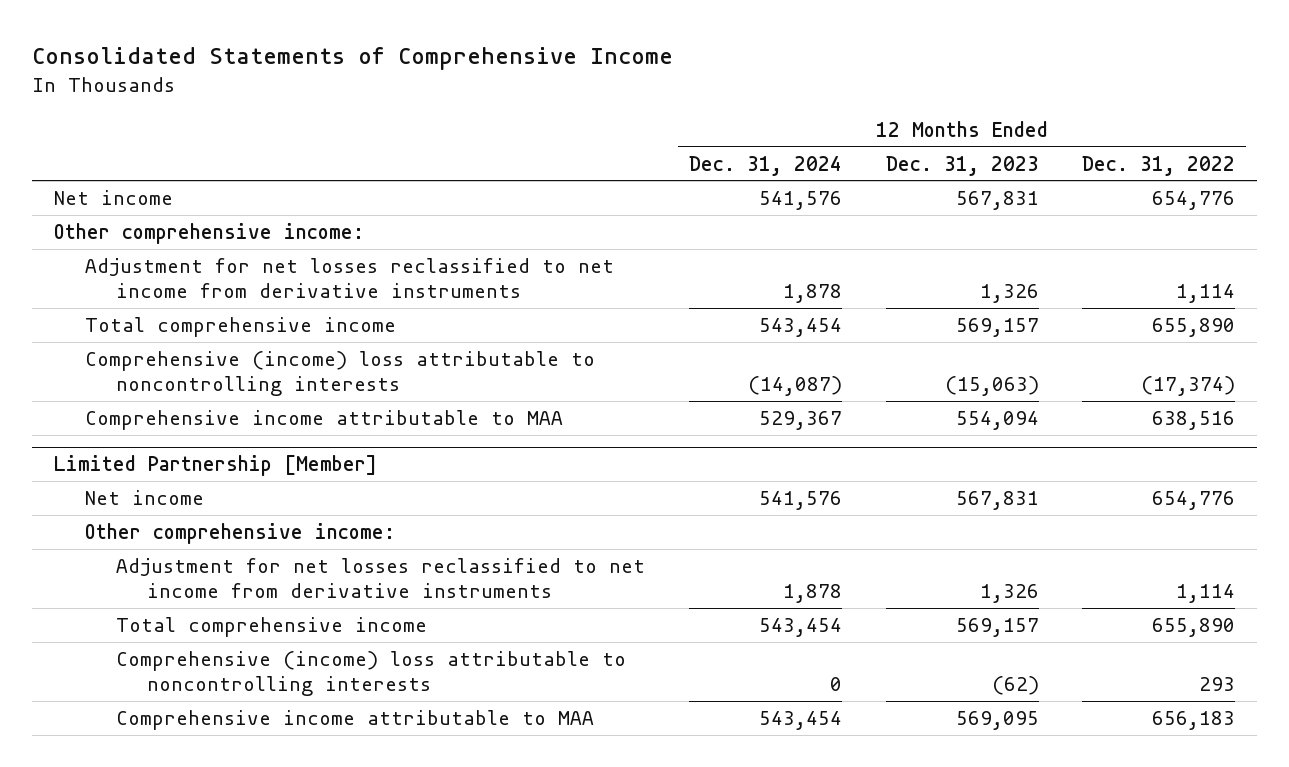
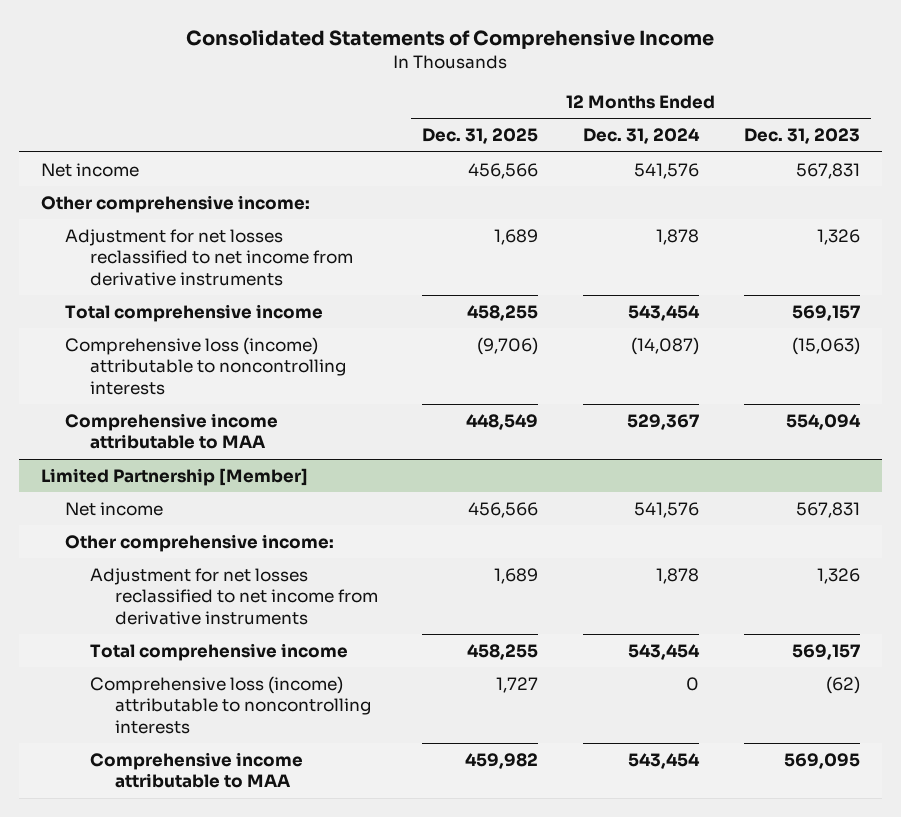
[1082,155,1236,176] Dec. 31, 2022 -> none
none -> [422,128,539,145] Dec. 31, 2025
[84,351,595,396] Comprehensive (income) loss attributable to noncontrolling interests -> [65,336,347,395] Comprehensive loss (income) attributable to noncontrolling interests
[116,651,627,696] Comprehensive (income) loss attributable to noncontrolling interests -> [90,675,371,734] Comprehensive loss (income) attributable to noncontrolling interests

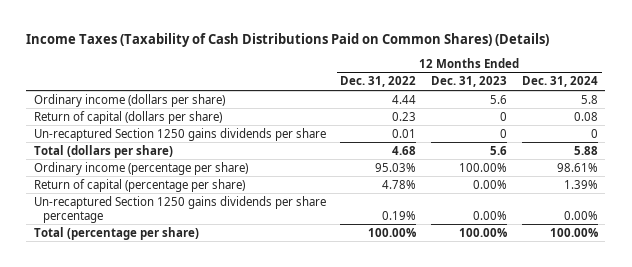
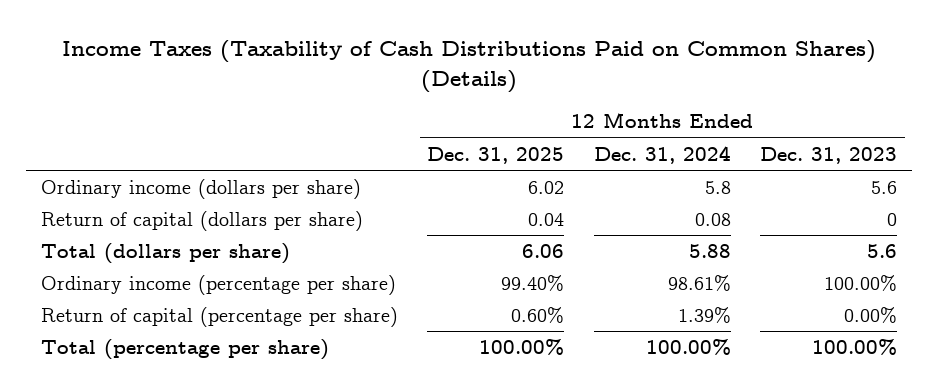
[340,76,417,88] Dec. 31, 2022 -> none
none -> [427,146,565,164] Dec. 31, 2025
[33,127,326,141] Un-recaptured Section 1250 gains dividends per share -> none
[33,195,326,223] Un-recaptured Section 1250 gains dividends per share percentage -> none

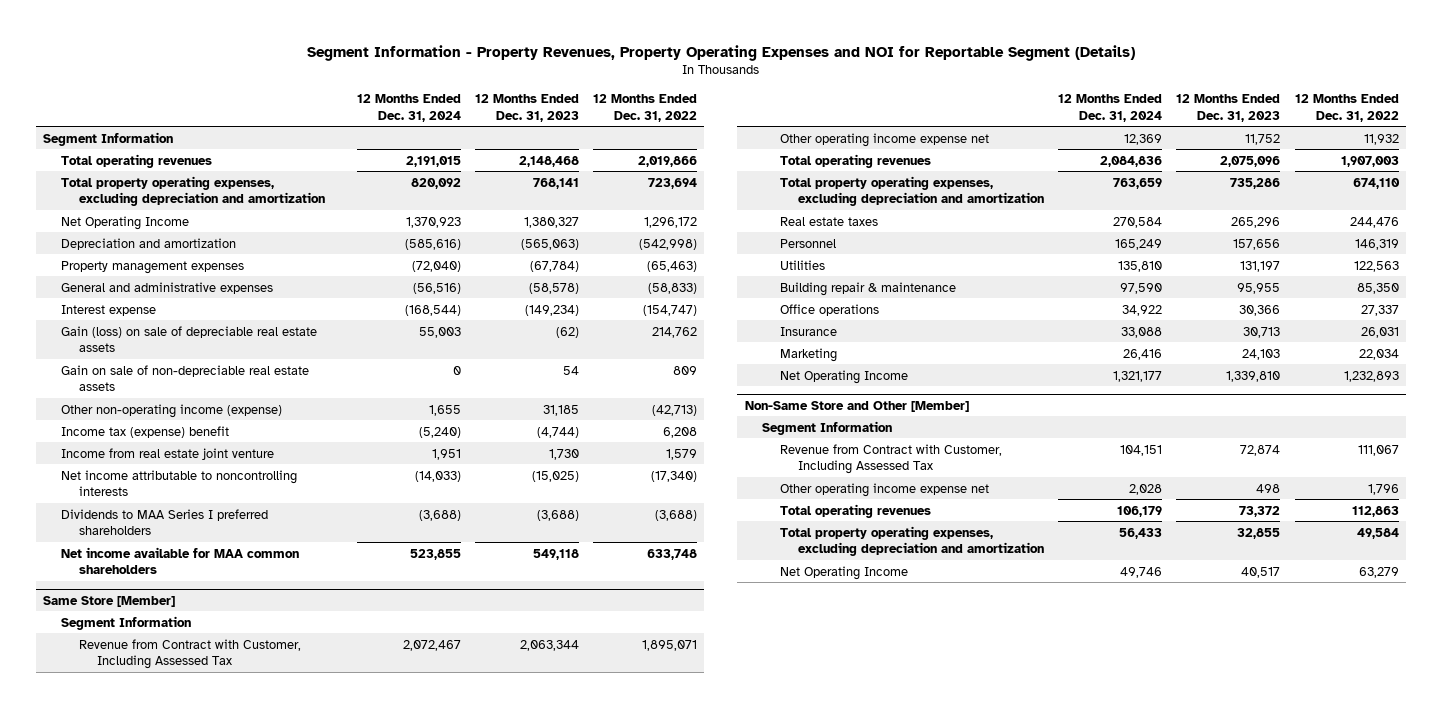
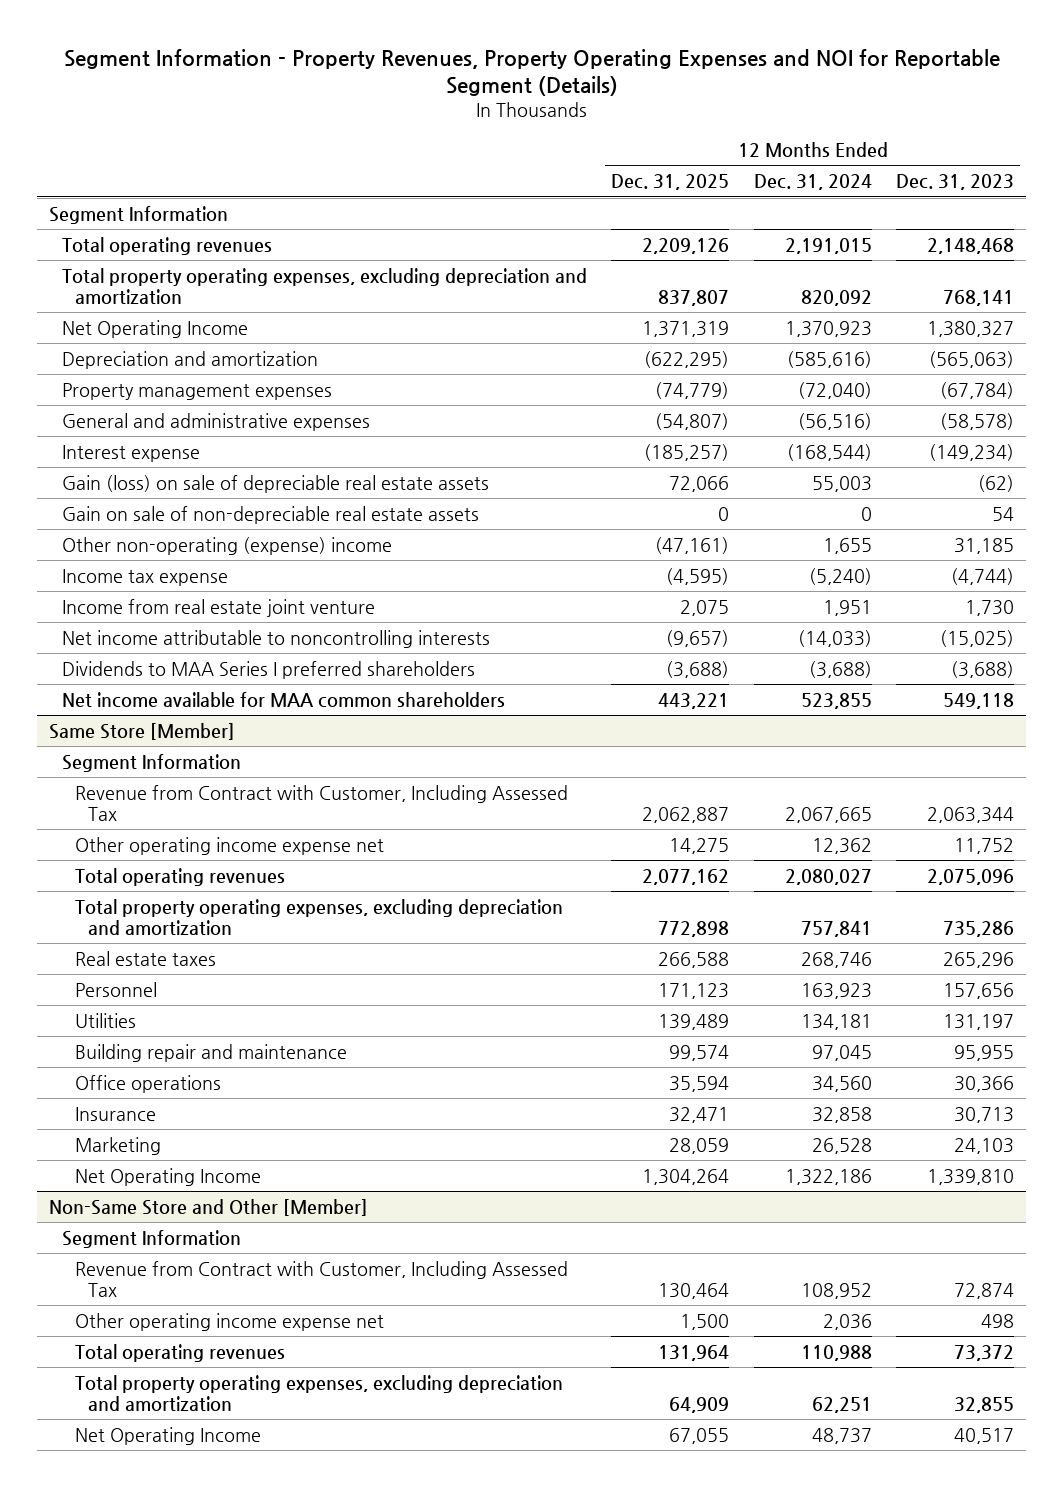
[593,94,698,122] 12 Months Ended Dec. 31, 2022 -> none
none -> [611,174,730,191] Dec. 31, 2025
[60,403,282,418] Other non-operating income (expense) -> [62,536,393,555] Other non-operating (expense) income
[60,425,229,438] Income tax (expense) benefit -> [62,568,229,586] Income tax expense
[402,639,461,651] 2,072,467 -> [784,807,872,824] 2,067,665
[1124,133,1163,145] 12,369 -> [811,837,872,854] 12,362
[1100,155,1163,167] 2,084,836 -> [784,868,872,885] 2,080,027
[1113,177,1163,189] 763,659 -> [800,921,872,938] 757,841
[1113,216,1163,228] 270,584 -> [800,951,872,968] 268,746
[1115,238,1163,250] 165,249 -> [800,982,872,999] 163,923
[1118,260,1163,272] 135,810 -> [800,1013,872,1030] 134,181
[780,281,957,296] Building repair & maintenance -> [75,1043,348,1062] Building repair and maintenance
[1120,282,1163,294] 97,590 -> [811,1044,872,1061] 97,045
[1122,304,1163,316] 34,922 -> [811,1075,872,1092] 34,560
[1121,326,1163,338] 33,088 -> [811,1106,872,1123] 32,858
[1123,348,1163,360] 26,416 -> [811,1137,872,1154] 26,528
[1113,370,1163,382] 1,321,177 -> [784,1168,872,1185] 1,322,186
[1120,444,1163,456] 104,151 -> [800,1283,872,1300] 108,952
[1129,483,1163,495] 2,028 -> [822,1313,872,1330] 2,036
[1117,505,1163,517] 106,179 -> [800,1344,872,1361] 110,988
[1119,527,1163,539] 56,433 -> [811,1397,872,1414] 62,251
[1120,566,1163,578] 49,746 -> [811,1427,872,1444] 48,737

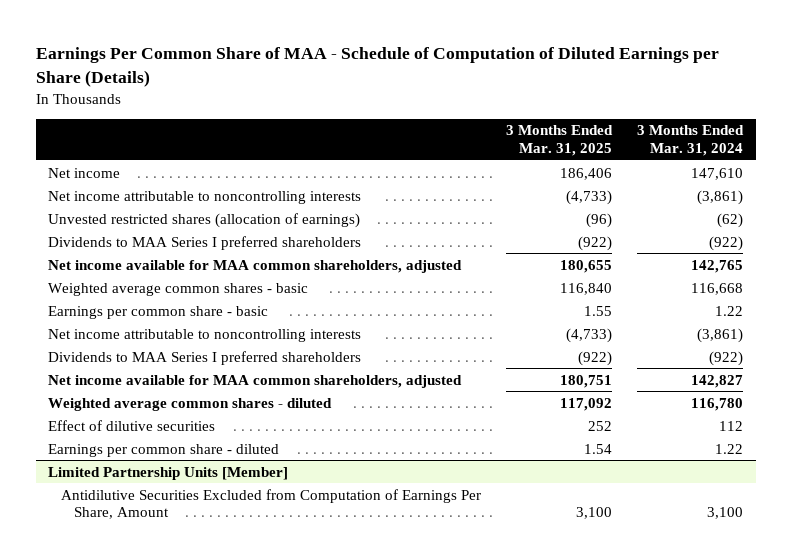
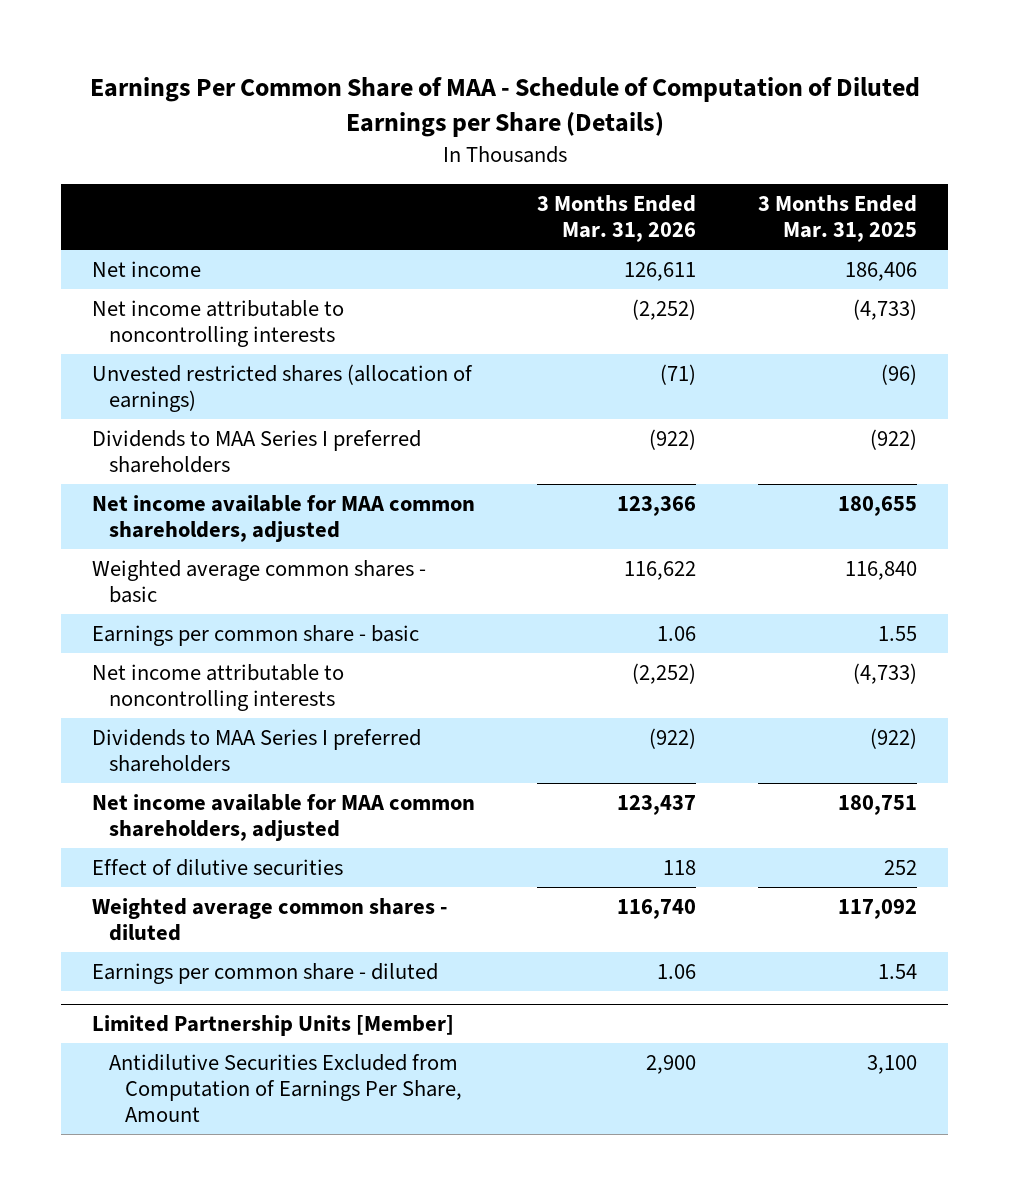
[637,125,745,157] 3 Months Ended Mar. 31, 2024 -> none
none -> [537,195,697,243] 3 Months Ended Mar. 31, 2026
[48,397,333,411] Weighted average common shares - diluted -> [92,898,448,942] Weighted average common shares - diluted

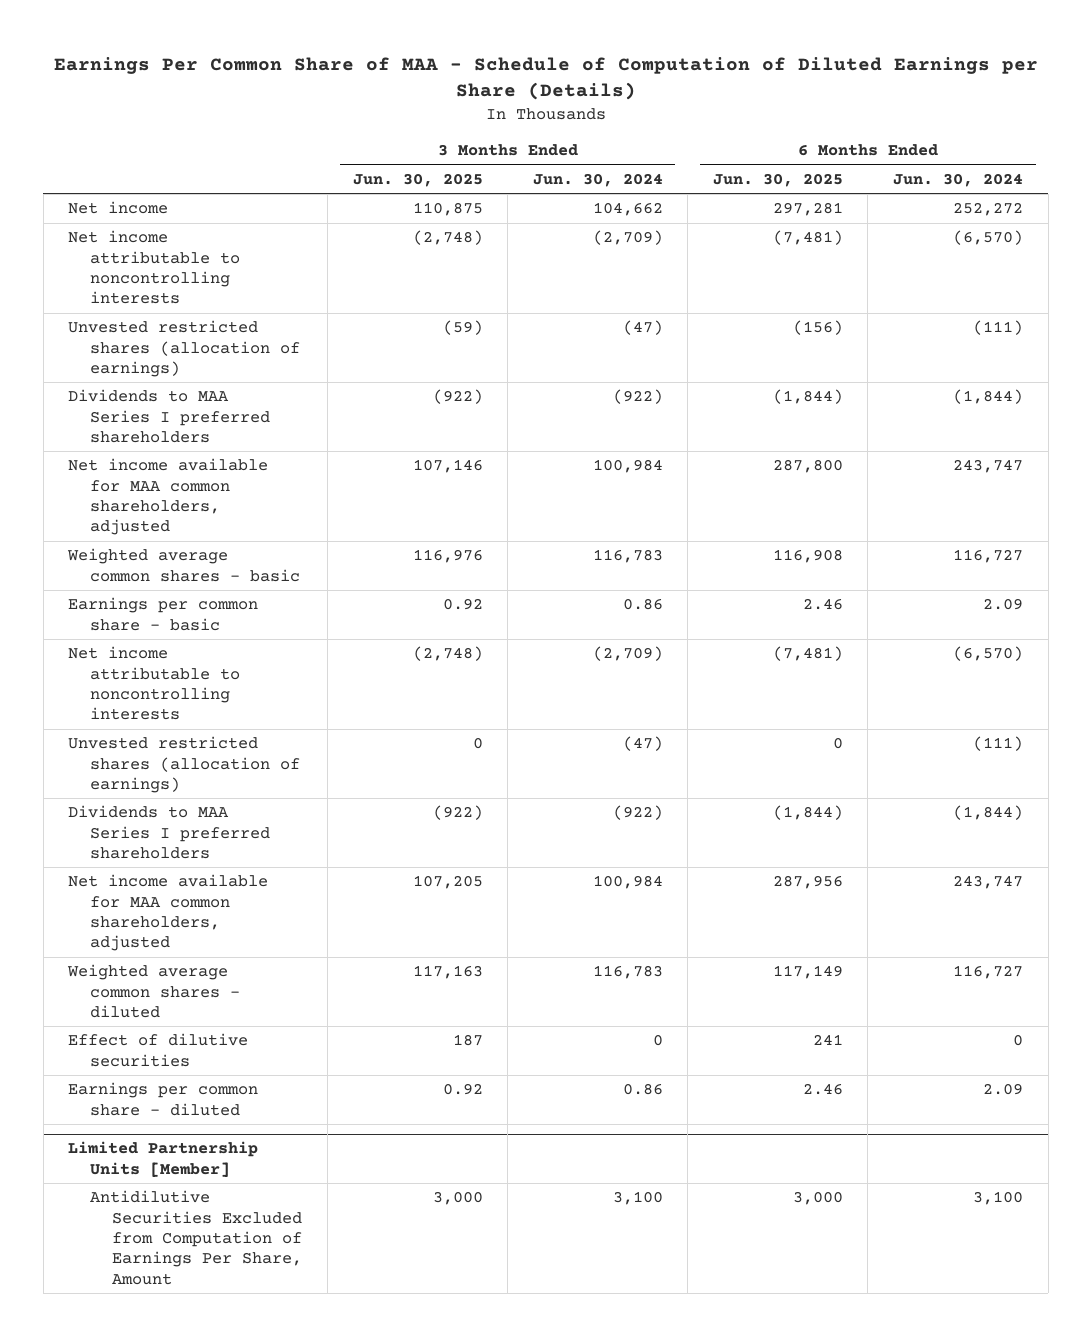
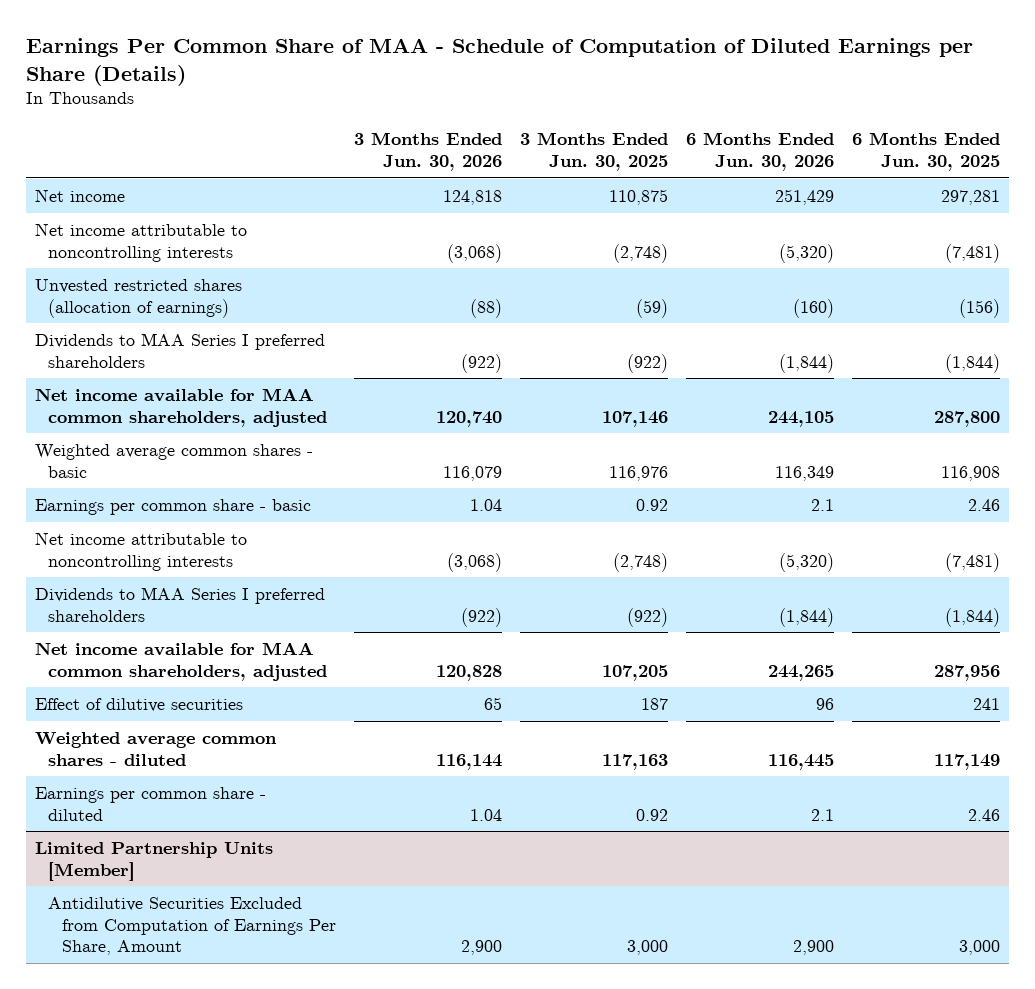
[532,172,663,187] Jun. 30, 2024 -> none
[893,172,1024,187] Jun. 30, 2024 -> none
none -> [353,132,502,171] 3 Months Ended Jun. 30, 2026
none -> [686,132,835,171] 6 Months Ended Jun. 30, 2026
[68,736,301,793] Unvested restricted shares (allocation of earnings) -> none
[67,964,241,1018] Weighted average common shares - diluted -> [34,732,277,766] Weighted average common shares - diluted

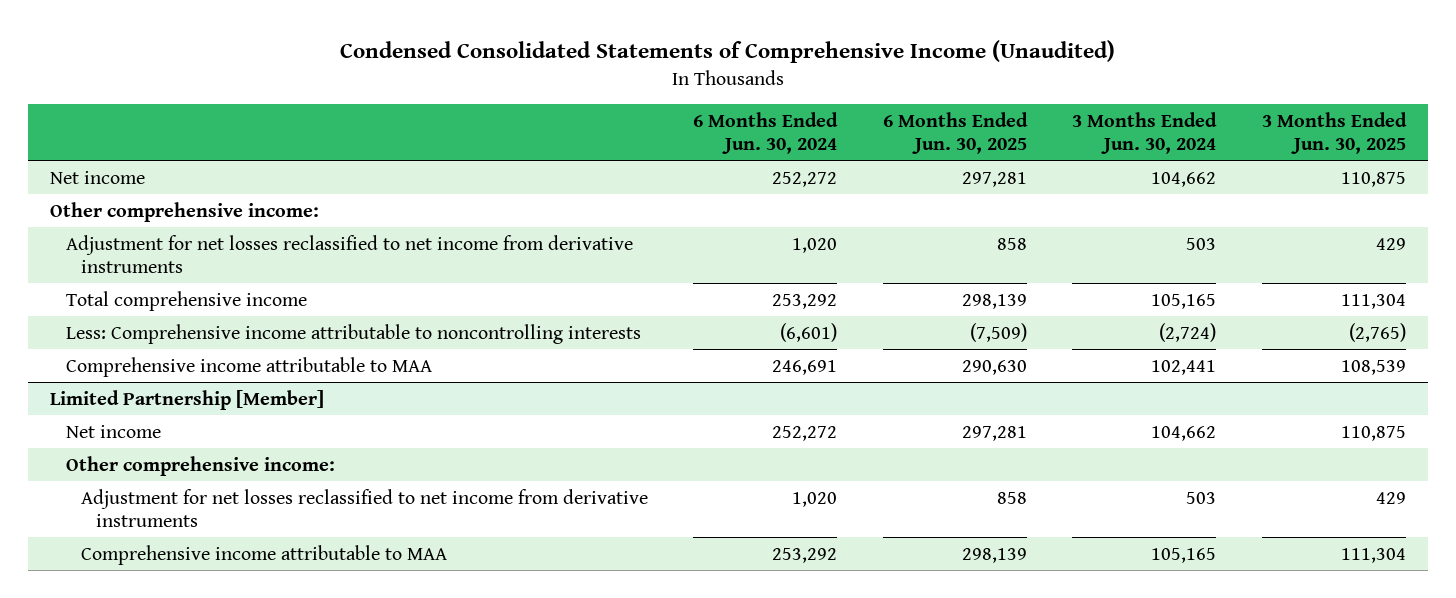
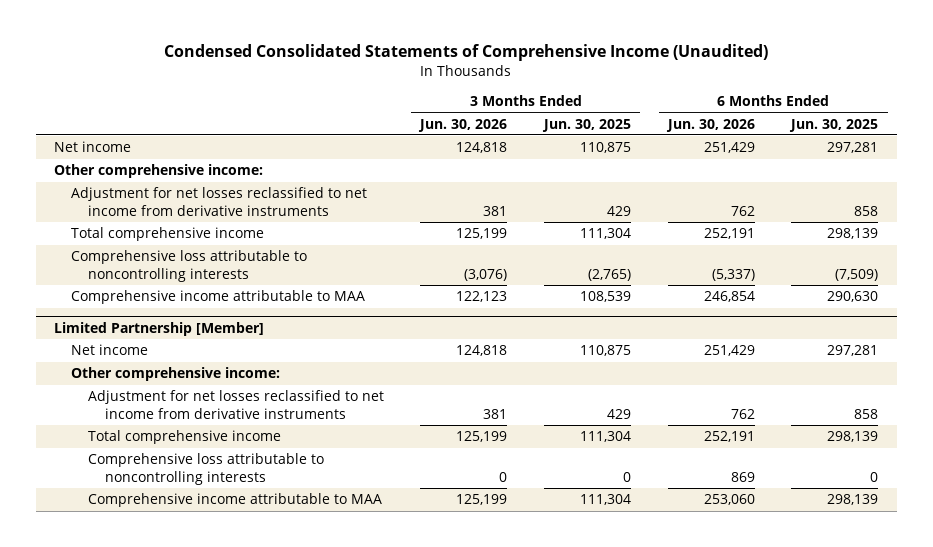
[693,111,839,154] 6 Months Ended Jun. 30, 2024 -> none
[1072,111,1218,154] 3 Months Ended Jun. 30, 2024 -> none
none -> [418,118,508,132] Jun. 30, 2026
none -> [665,118,755,132] Jun. 30, 2026
[65,323,641,344] Less: Comprehensive income attributable to noncontrolling interests -> [71,250,308,282] Comprehensive loss attributable to noncontrolling interests
none -> [87,430,281,445] Total comprehensive income
none -> [87,453,324,485] Comprehensive loss attributable to noncontrolling interests

